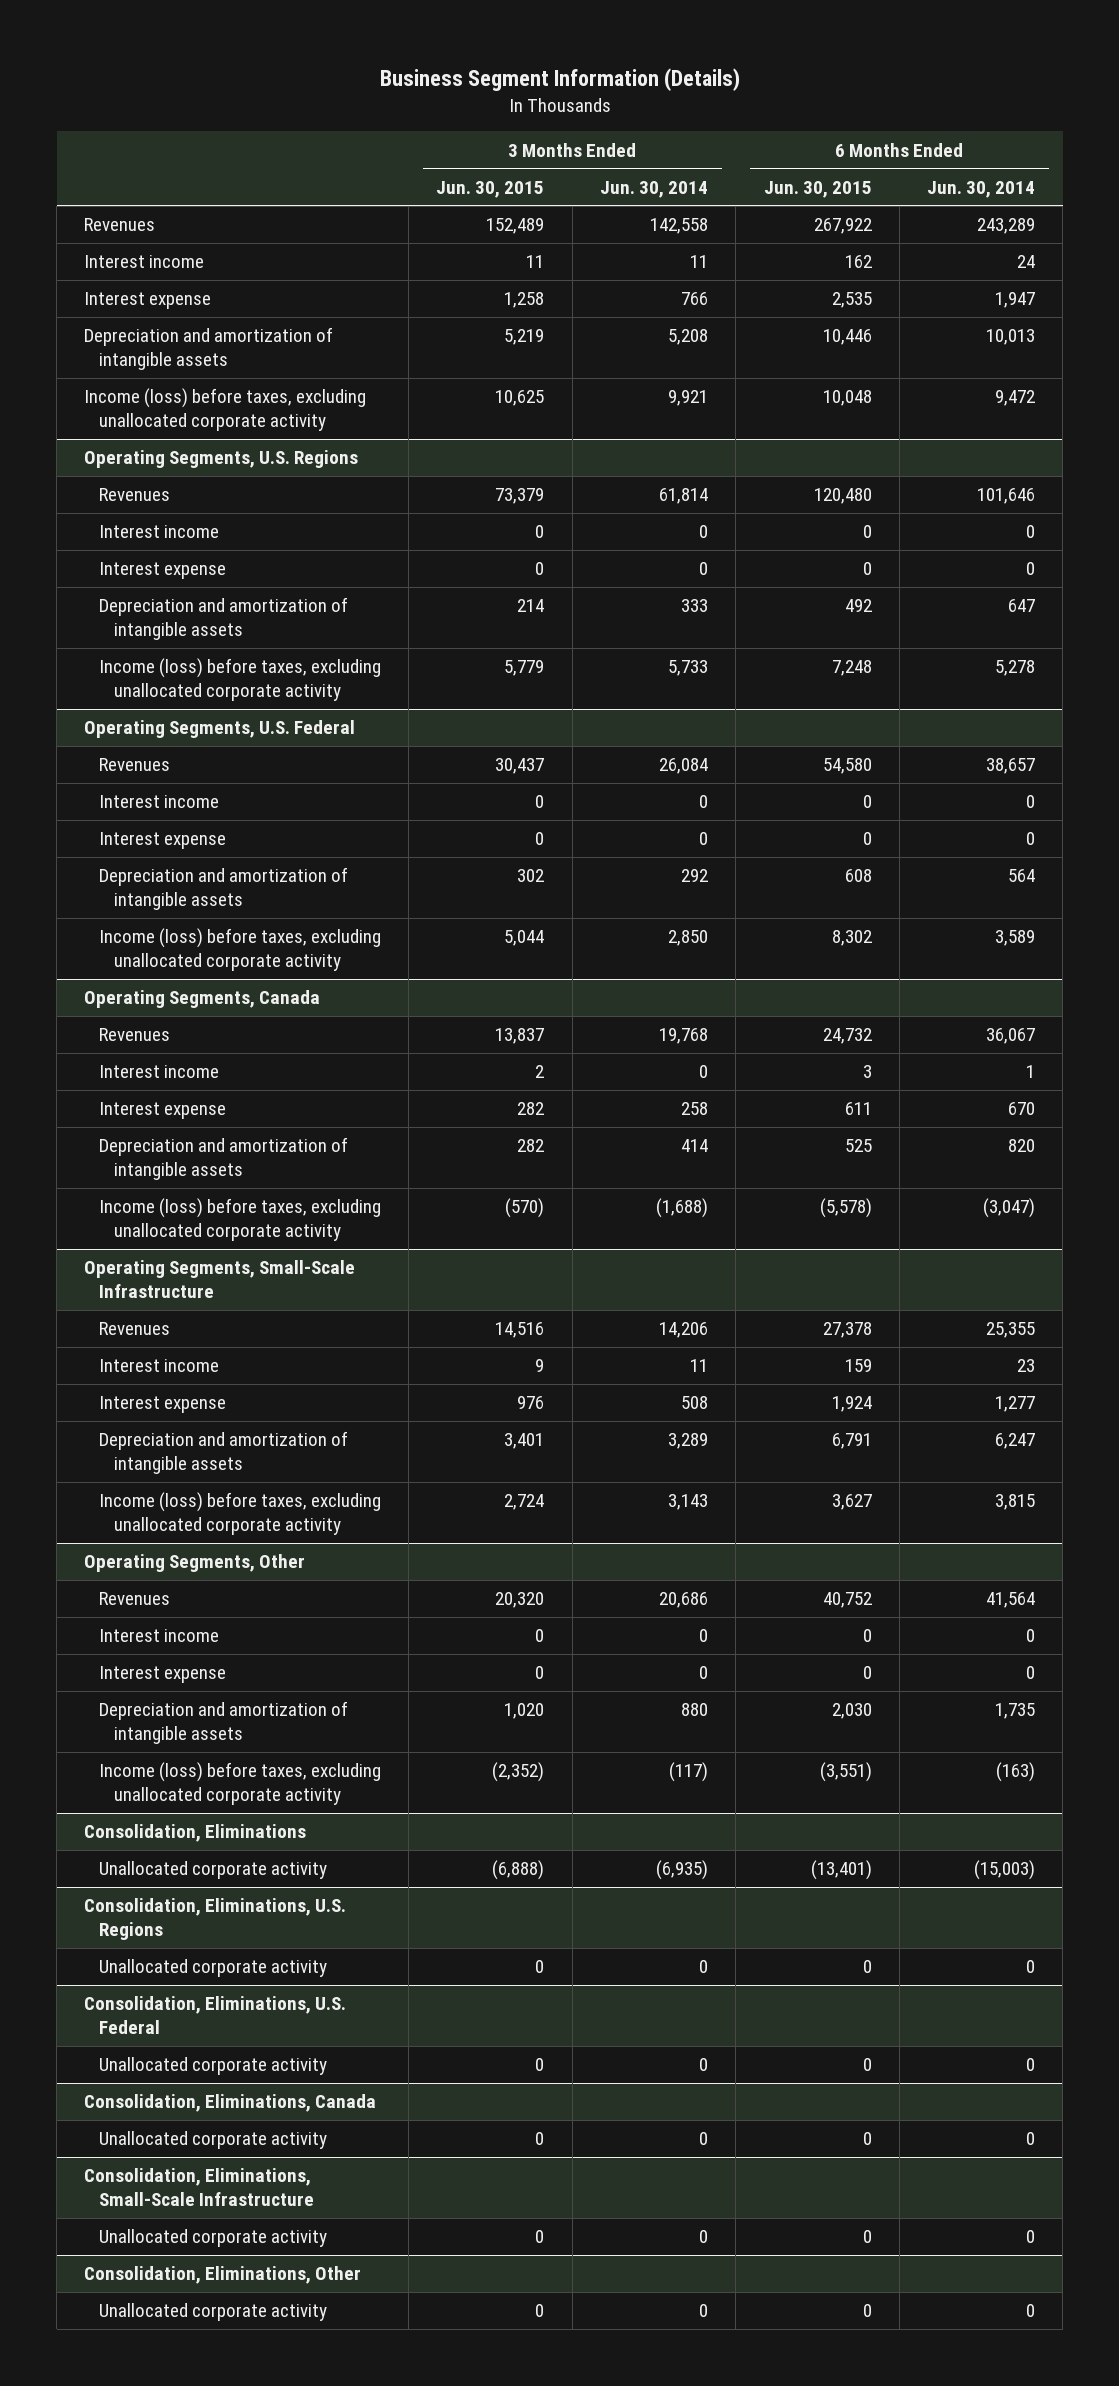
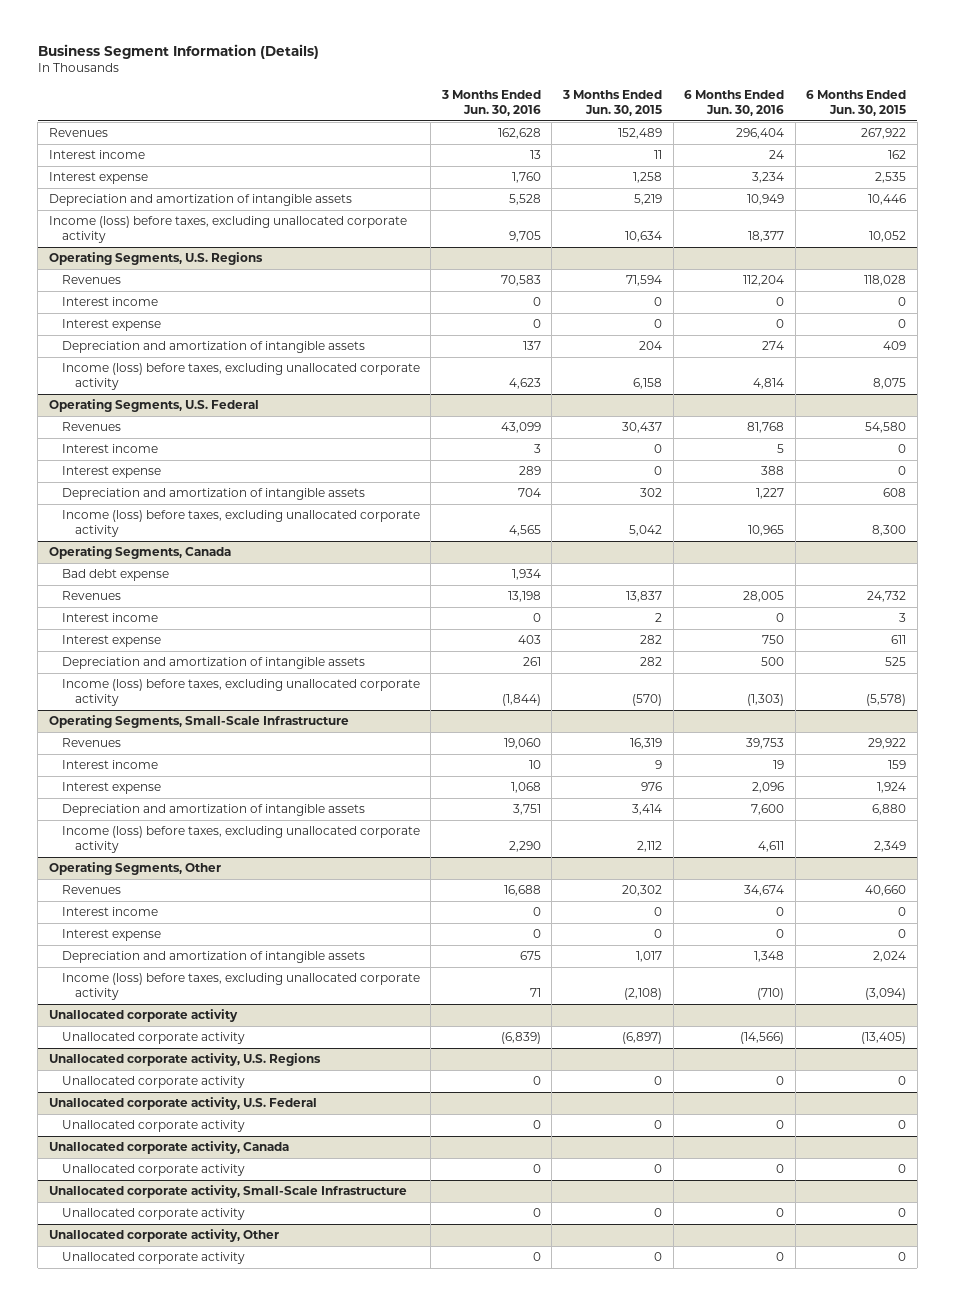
[600,180,709,198] Jun. 30, 2014 -> none
[927,180,1036,198] Jun. 30, 2014 -> none
none -> [440,90,541,116] 3 Months Ended Jun. 30, 2016
none -> [684,90,785,116] 6 Months Ended Jun. 30, 2016
[495,390,545,407] 10,625 -> [625,230,663,242] 10,634
[822,390,872,407] 10,048 -> [869,230,907,242] 10,052
[495,488,545,505] 73,379 -> [626,275,663,287] 71,594
[813,488,872,505] 120,480 -> [864,275,907,287] 118,028
[517,599,545,613] 214 -> [639,341,663,351] 204
[844,599,872,613] 492 -> [883,341,907,351] 409
[504,660,545,677] 5,779 -> [633,377,663,389] 6,158
[831,660,872,677] 7,248 -> [873,377,907,389] 8,075
[504,930,545,947] 5,044 -> [629,524,663,536] 5,042
[831,930,872,947] 8,302 -> [872,524,907,536] 8,300
none -> [61,569,169,582] Bad debt expense
[495,1322,545,1339] 14,516 -> [630,738,663,750] 16,319
[822,1322,872,1339] 27,378 -> [868,738,907,750] 29,922
[504,1433,545,1450] 3,401 -> [632,804,663,816] 3,414
[831,1433,872,1450] 6,791 -> [872,804,907,816] 6,880
[504,1494,545,1511] 2,724 -> [637,840,663,852] 2,112
[831,1494,872,1511] 3,627 -> [874,840,907,852] 2,349
[495,1592,545,1609] 20,320 -> [622,885,663,897] 20,302
[822,1592,872,1609] 40,752 -> [865,885,907,897] 40,660
[84,1898,347,1940] Consolidation, Eliminations, U.S. Regions -> none
[504,1703,545,1720] 1,020 -> [636,951,663,963] 1,017
[831,1703,872,1720] 2,030 -> [873,951,907,963] 2,024
[492,1762,545,1783] (2,352) -> [624,987,663,1000] (2,108)
[819,1762,872,1783] (3,551) -> [865,987,907,1000] (3,094)
[84,1824,307,1843] Consolidation, Eliminations -> [48,1009,238,1023] Unallocated corporate activity
[492,1860,545,1881] (6,888) -> [622,1032,663,1045] (6,897)
[810,1860,872,1881] (13,401) -> [861,1032,907,1045] (13,405)
none -> [48,1053,321,1067] Unallocated corporate activity, U.S. Regions
[84,1996,347,2034] Consolidation, Eliminations, U.S. Federal -> none
none -> [48,1097,317,1111] Unallocated corporate activity, U.S. Federal
[84,2094,377,2113] Consolidation, Eliminations, Canada -> none
none -> [48,1141,289,1155] Unallocated corporate activity, Canada
[84,2168,314,2206] Consolidation, Eliminations, Small-Scale Infrastructure -> none
none -> [48,1185,407,1199] Unallocated corporate activity, Small-Scale Infrastructure
[84,2266,362,2285] Consolidation, Eliminations, Other -> none
none -> [48,1229,279,1243] Unallocated corporate activity, Other

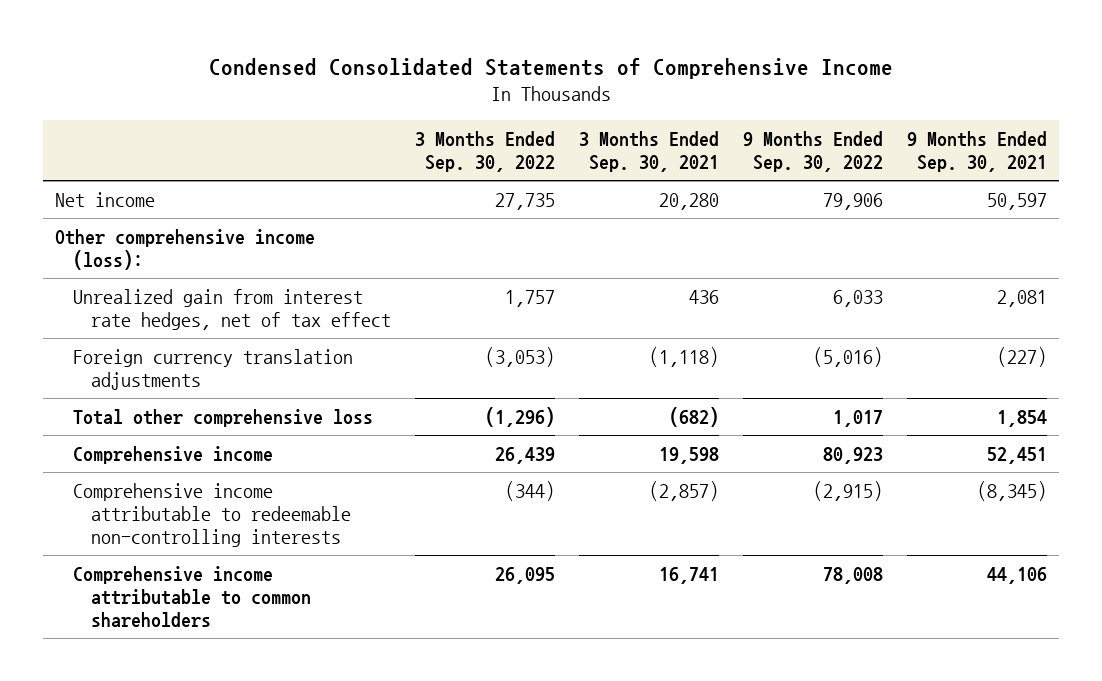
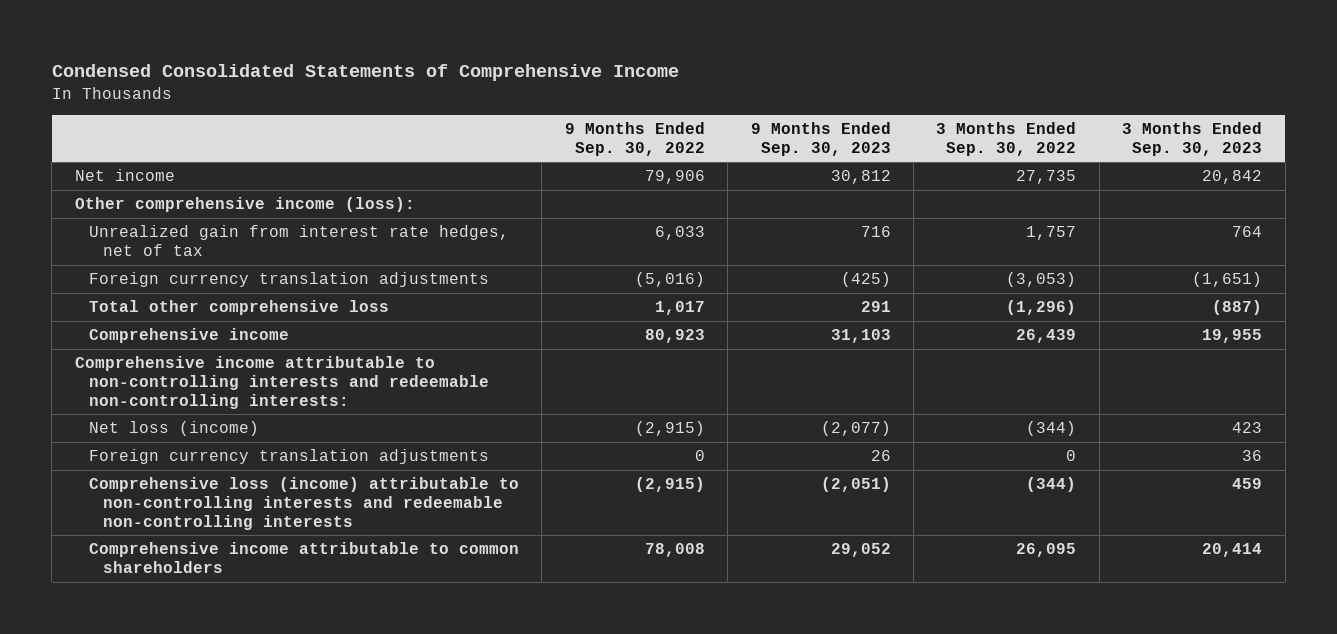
[579,130,720,172] 3 Months Ended Sep. 30, 2021 -> none
[907,130,1048,172] 9 Months Ended Sep. 30, 2021 -> none
none -> [750,122,891,156] 9 Months Ended Sep. 30, 2023
none -> [1122,122,1263,156] 3 Months Ended Sep. 30, 2023
[73,288,392,330] Unrealized gain from interest rate hedges, net of tax effect -> [88,225,509,256] Unrealized gain from interest rate hedges, net of tax
none -> [74,356,489,409] Comprehensive income attributable to non-controlling interests and redeemable non-controlling interests:
none -> [88,421,259,437] Net loss (income)
none -> [88,449,489,465] Foreign currency translation adjustments
[73,482,352,547] Comprehensive income attributable to redeemable non-controlling interests -> [88,477,519,530] Comprehensive loss (income) attributable to non-controlling interests and redeemable non-controlling interests

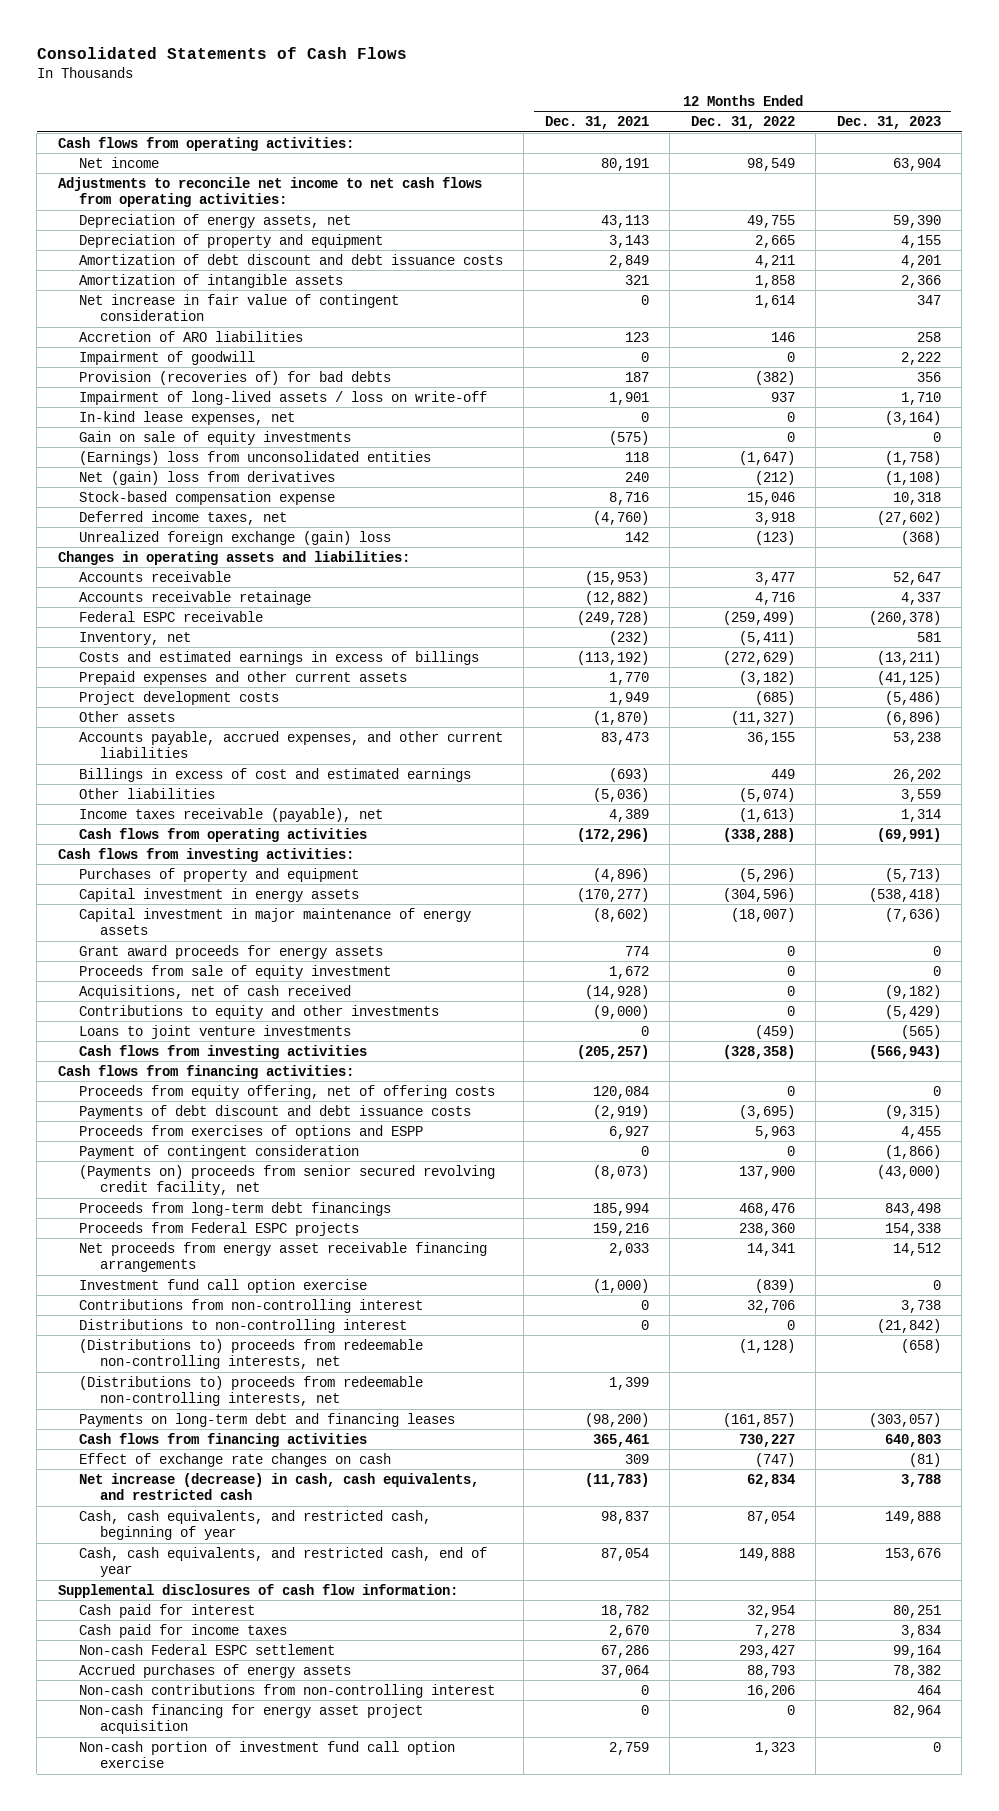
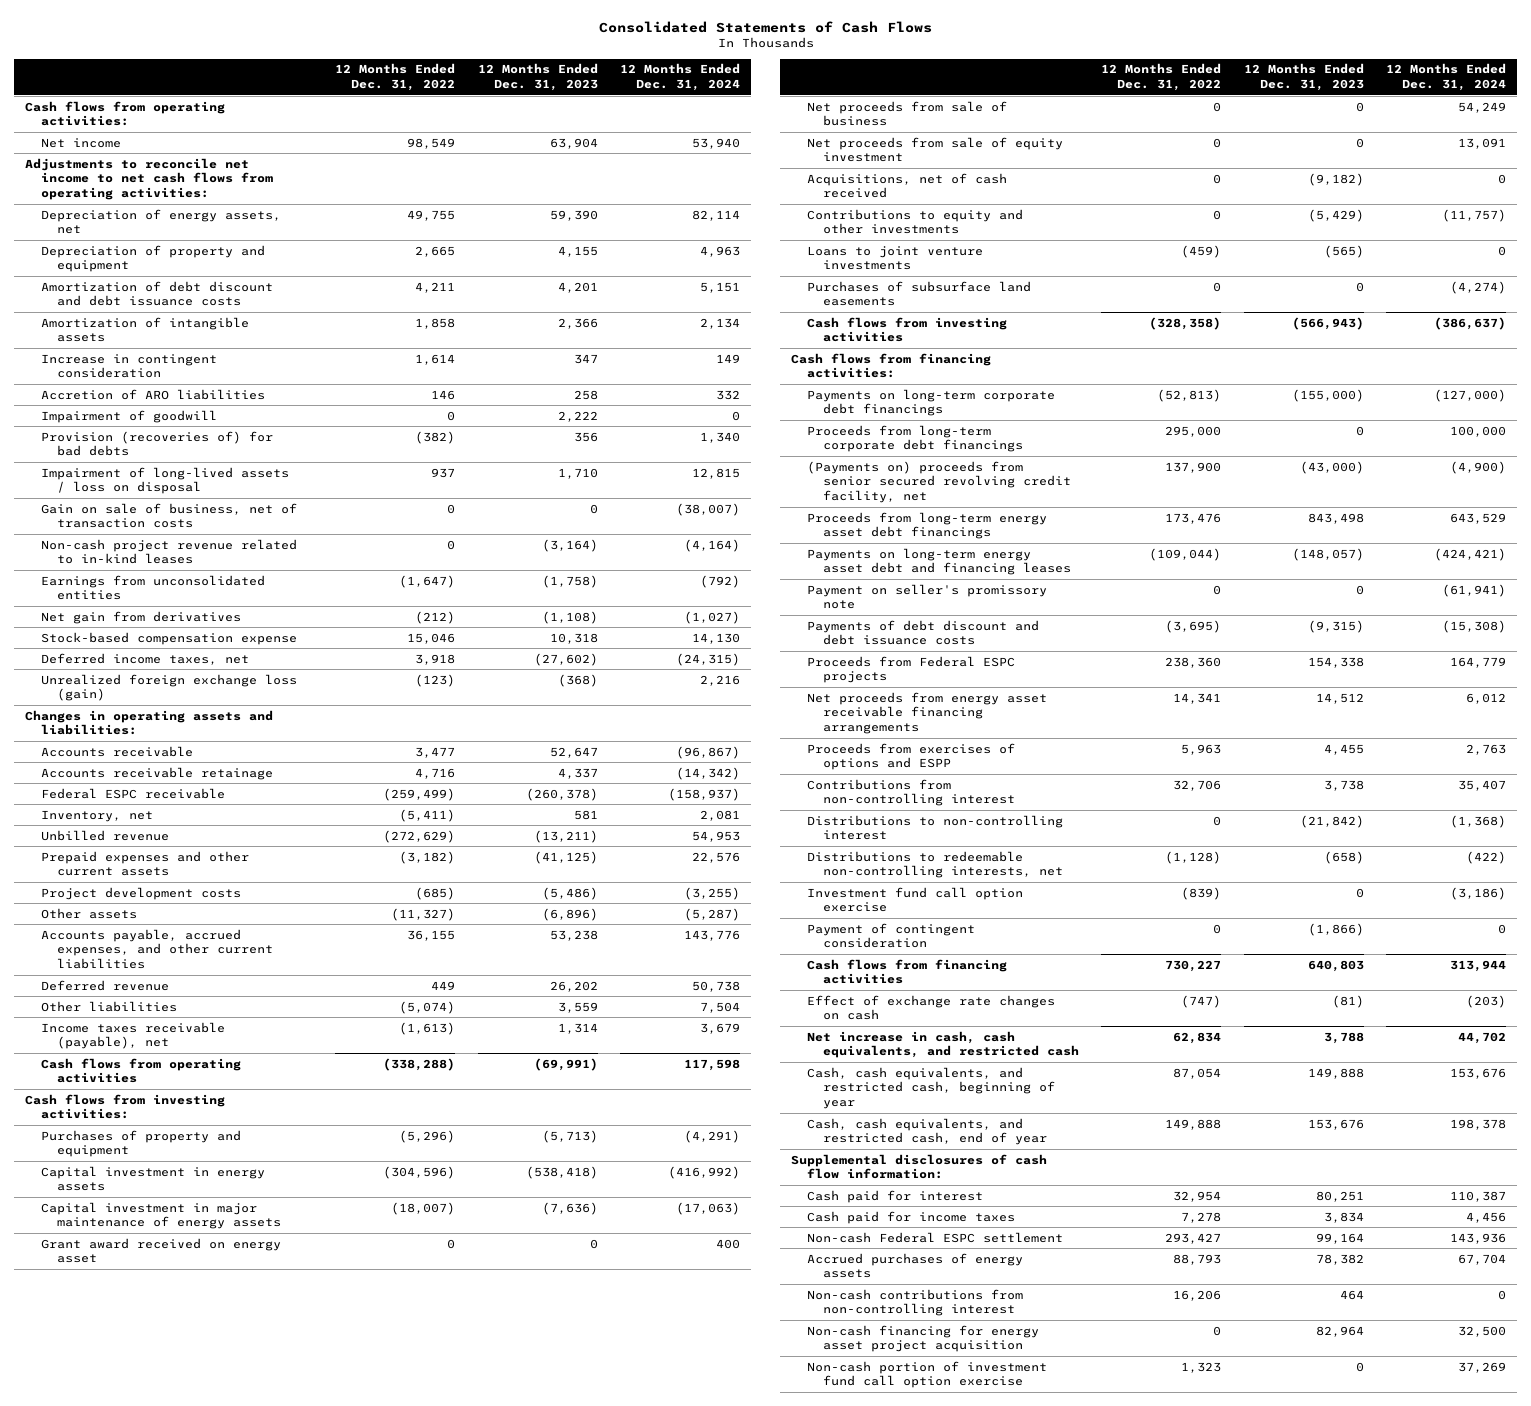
[544,116,649,130] Dec. 31, 2021 -> none
none -> [620,63,741,91] 12 Months Ended Dec. 31, 2024
[79,293,400,322] Net increase in fair value of contingent consideration -> [41,353,218,379] Increase in contingent consideration
[79,430,352,445] Gain on sale of equity investments -> none
[79,390,488,405] Impairment of long-lived assets / loss on write-off -> [41,466,290,495] Impairment of long-lived assets / loss on disposal
none -> [41,502,298,529] Gain on sale of business, net of transaction costs
[79,410,296,425] In-kind lease expenses, net -> [41,538,298,565] Non-cash project revenue related to in-kind leases
[79,450,432,465] (Earnings) loss from unconsolidated entities -> [41,574,266,601] Earnings from unconsolidated entities
[79,470,336,485] Net (gain) loss from derivatives -> [41,610,242,624] Net gain from derivatives
[79,530,392,545] Unrealized foreign exchange (gain) loss -> [41,673,298,702] Unrealized foreign exchange loss (gain)
[79,650,480,665] Costs and estimated earnings in excess of billings -> [41,829,170,841] Unbilled revenue
[79,767,472,782] Billings in excess of cost and estimated earnings -> [41,979,170,991] Deferred revenue
[79,944,384,959] Grant award proceeds for energy assets -> [41,1237,282,1264] Grant award received on energy asset
none -> [806,100,1007,127] Net proceeds from sale of business
[79,964,392,979] Proceeds from sale of equity investment -> [806,136,1063,163] Net proceeds from sale of equity investment
none -> [806,280,1031,307] Purchases of subsurface land easements
[79,1084,496,1099] Proceeds from equity offering, net of offering costs -> none
none -> [806,388,1055,417] Payments on long-term corporate debt financings
none -> [806,424,1023,453] Proceeds from long-term corporate debt financings
[79,1201,392,1216] Proceeds from long-term debt financings -> [806,511,1047,540] Proceeds from long-term energy asset debt financings
[738,1202,795,1216] 468,476 -> [1165,512,1222,524] 173,476
none -> [806,547,1071,576] Payments on long-term energy asset debt and financing leases
none -> [806,583,1047,610] Payment on seller's promissory note
[79,1104,472,1119] Payments of debt discount and debt issuance costs -> [806,619,1039,646] Payments of debt discount and debt issuance costs
[79,1124,424,1139] Proceeds from exercises of options and ESPP -> [806,742,1015,771] Proceeds from exercises of options and ESPP
[79,1375,424,1407] (Distributions to) proceeds from redeemable non-controlling interests, net -> none
[79,1412,456,1427] Payments on long-term debt and financing leases -> none
[79,1338,424,1370] (Distributions to) proceeds from redeemable non-controlling interests, net -> [806,850,1063,879] Distributions to redeemable non-controlling interests, net
[79,1278,368,1293] Investment fund call option exercise -> [806,886,1023,913] Investment fund call option exercise
[79,1144,360,1159] Payment of contingent consideration -> [806,922,975,949] Payment of contingent consideration
[79,1472,480,1501] Net increase (decrease) in cash, cash equivalents, and restricted cash -> [806,1030,1079,1059] Net increase in cash, cash equivalents, and restricted cash

